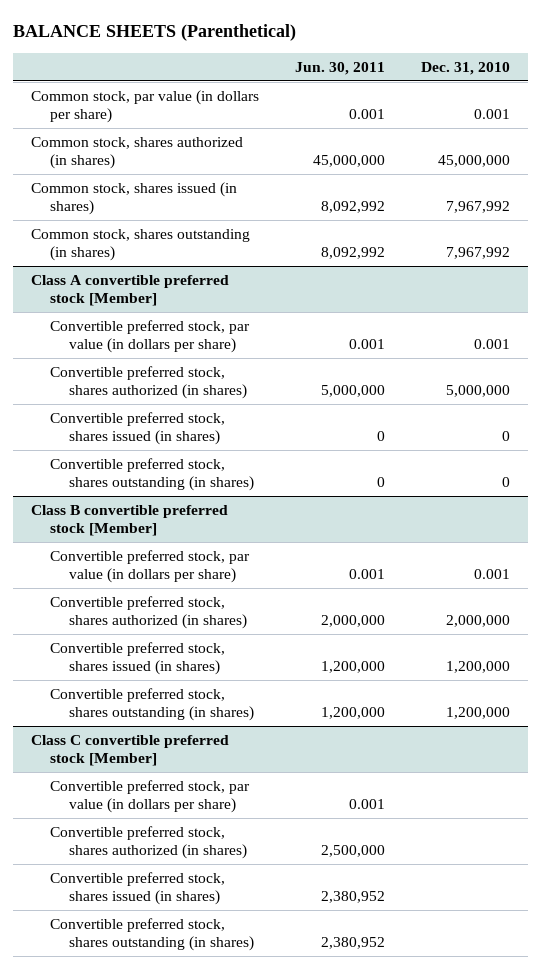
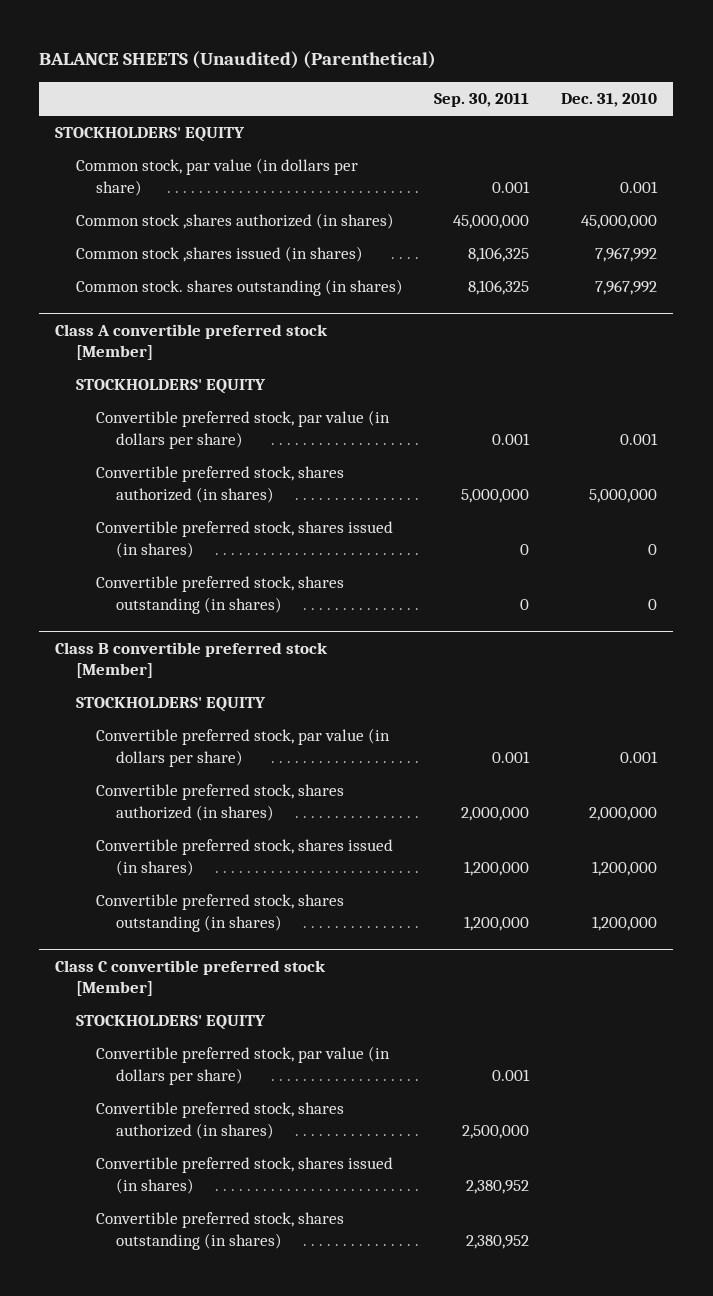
[13,24,297,42] BALANCE SHEETS (Parenthetical) -> [39,51,437,70] BALANCE SHEETS (Unaudited) (Parenthetical)
[294,62,385,76] Jun. 30, 2011 -> none
none -> [434,93,530,108] Sep. 30, 2011
none -> [55,127,246,143] STOCKHOLDERS' EQUITY
[31,137,244,170] Common stock, shares authorized (in shares) -> [75,213,394,230] Common stock ,shares authorized (in shares)
[31,182,238,216] Common stock, shares issued (in shares) -> [75,246,363,263] Common stock ,shares issued (in shares)
[31,229,251,262] Common stock, shares outstanding (in shares) -> [75,279,403,297] Common stock. shares outstanding (in shares)
none -> [75,379,266,395] STOCKHOLDERS' EQUITY
none -> [75,697,266,713] STOCKHOLDERS' EQUITY
none -> [75,1015,266,1031] STOCKHOLDERS' EQUITY

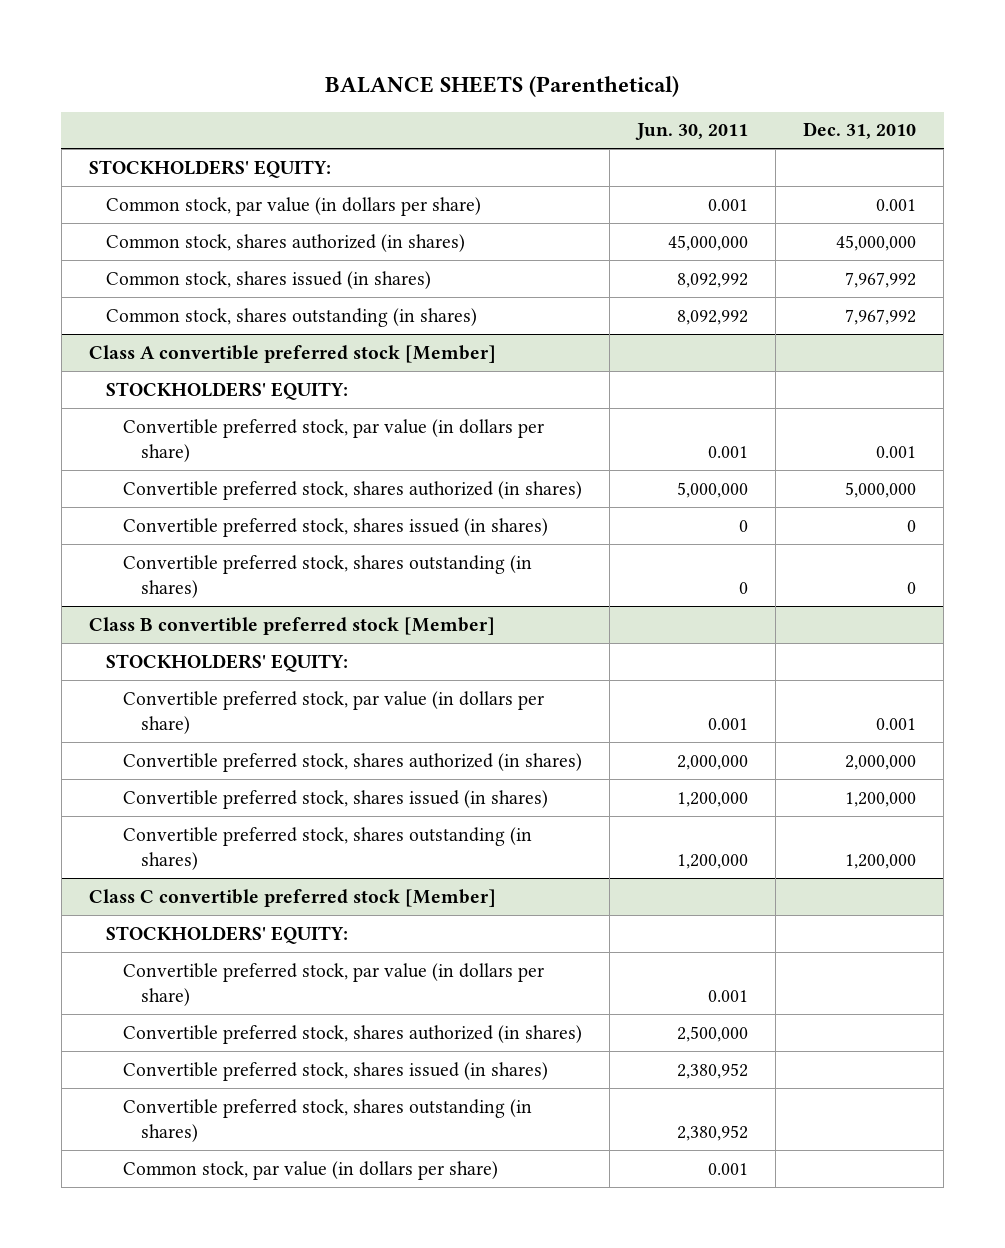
[39,51,437,70] BALANCE SHEETS (Unaudited) (Parenthetical) -> [325,75,680,97] BALANCE SHEETS (Parenthetical)
[434,93,530,108] Sep. 30, 2011 -> none
none -> [635,123,749,141] Jun. 30, 2011
[55,127,246,143] STOCKHOLDERS' EQUITY -> [88,159,331,178] STOCKHOLDERS' EQUITY:
[75,213,394,230] Common stock ,shares authorized (in shares) -> [106,233,466,252] Common stock, shares authorized (in shares)
[75,246,363,263] Common stock ,shares issued (in shares) -> [106,270,432,289] Common stock, shares issued (in shares)
[75,279,403,297] Common stock. shares outstanding (in shares) -> [106,307,478,327] Common stock, shares outstanding (in shares)
[75,379,266,395] STOCKHOLDERS' EQUITY -> [106,381,349,400] STOCKHOLDERS' EQUITY:
[75,697,266,713] STOCKHOLDERS' EQUITY -> [106,653,349,672] STOCKHOLDERS' EQUITY:
[75,1015,266,1031] STOCKHOLDERS' EQUITY -> [106,925,349,944] STOCKHOLDERS' EQUITY:
none -> [123,1160,499,1180] Common stock, par value (in dollars per share)

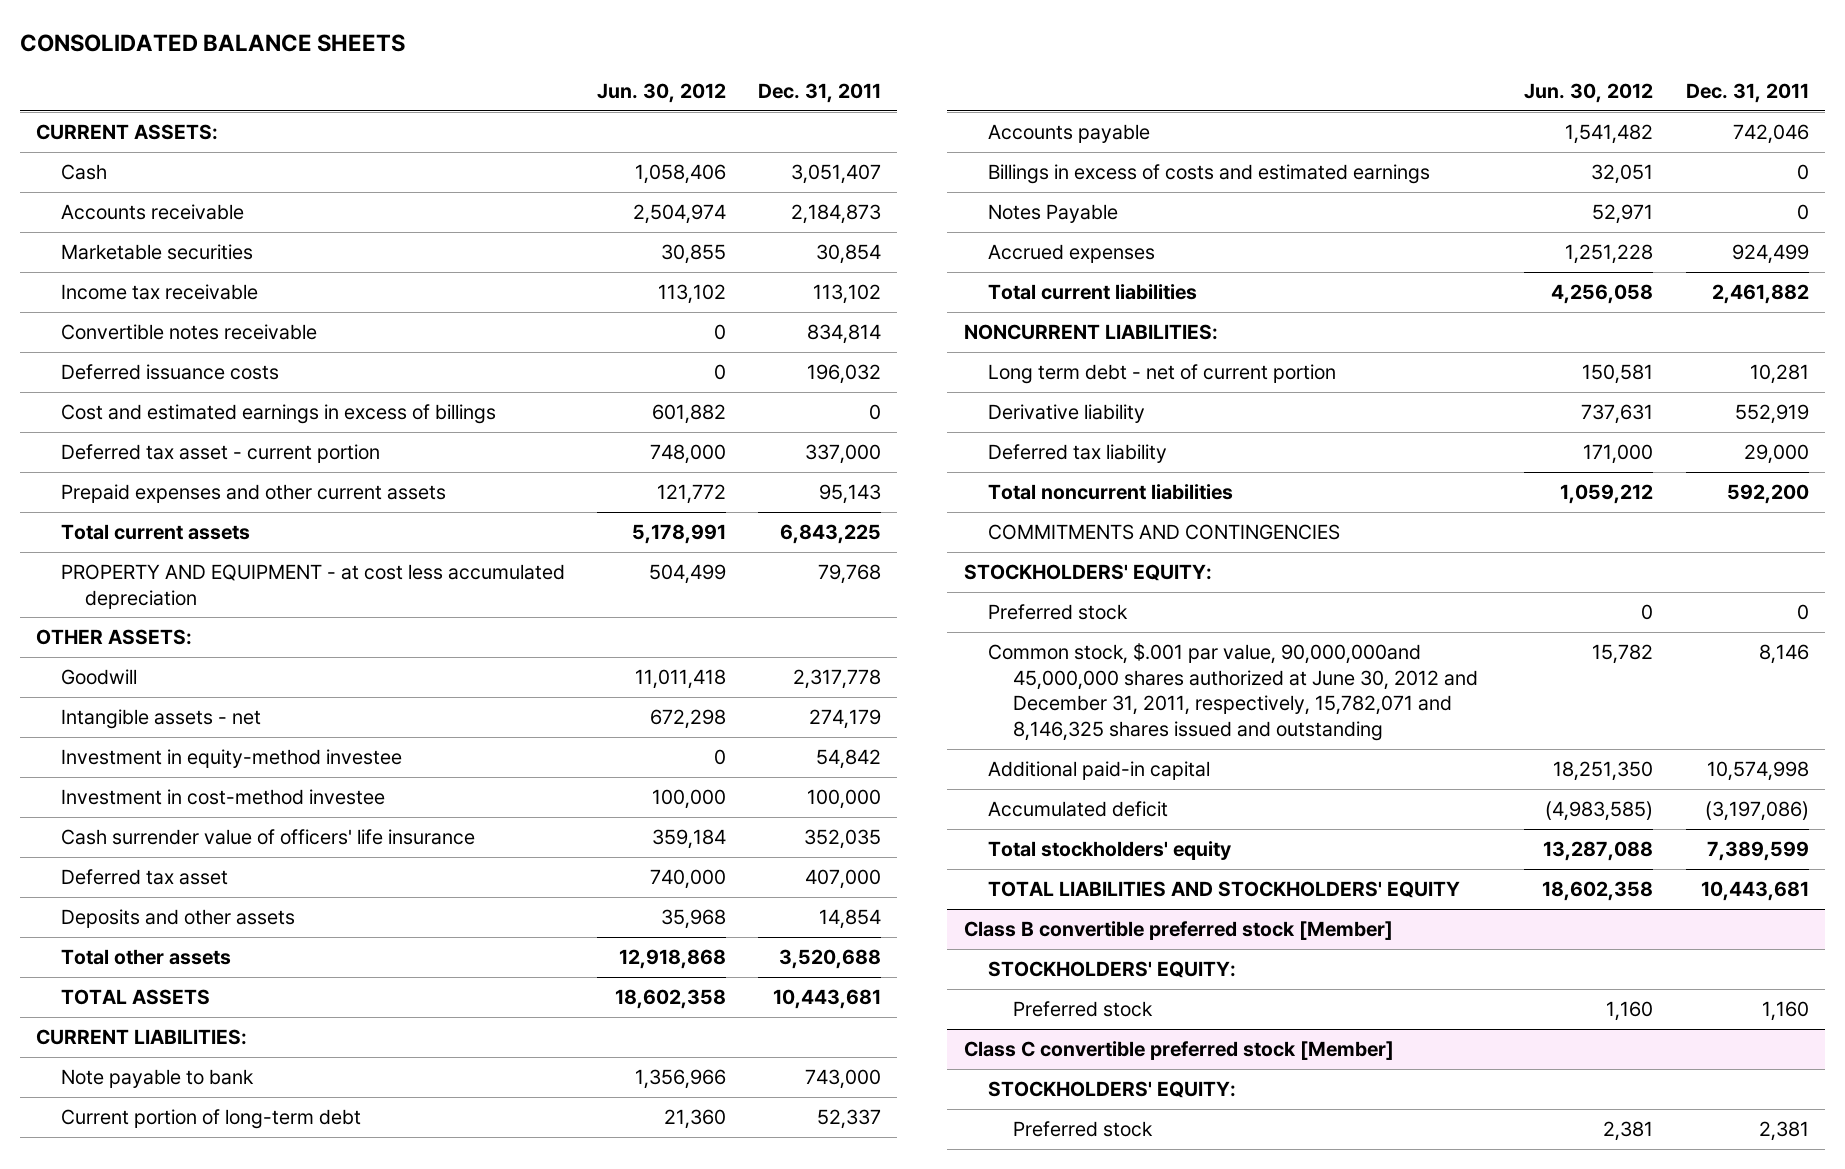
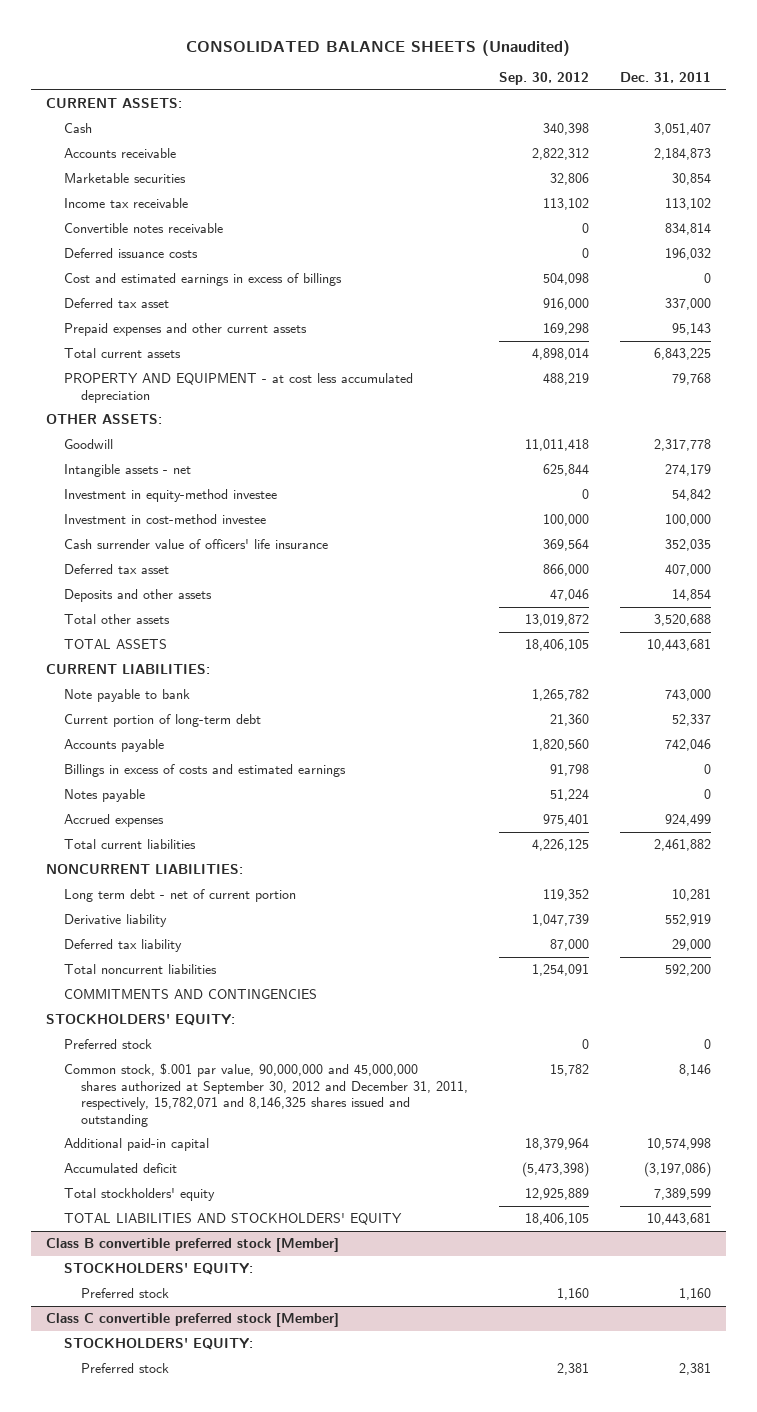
[19,33,405,52] CONSOLIDATED BALANCE SHEETS -> [186,39,571,56] CONSOLIDATED BALANCE SHEETS (Unaudited)
[596,82,726,103] Jun. 30, 2012 -> none
none -> [498,72,589,86] Sep. 30, 2012
[60,444,380,464] Deferred tax asset - current portion -> [63,297,169,308] Deferred tax asset
[988,204,1119,224] Notes Payable -> [63,788,145,802] Notes payable
[988,643,1478,741] Common stock, $.001 par value, 90,000,000and 45,000,000 shares authorized at June 30, 2012 and December 31, 2011, respectively, 15,782,071 and 8,146,325 shares issued and outstanding -> [63,1062,468,1127] Common stock, $.001 par value, 90,000,000 and 45,000,000 shares authorized at September 30, 2012 and December 31, 2011, respectively, 15,782,071 and 8,146,325 shares issued and outstanding

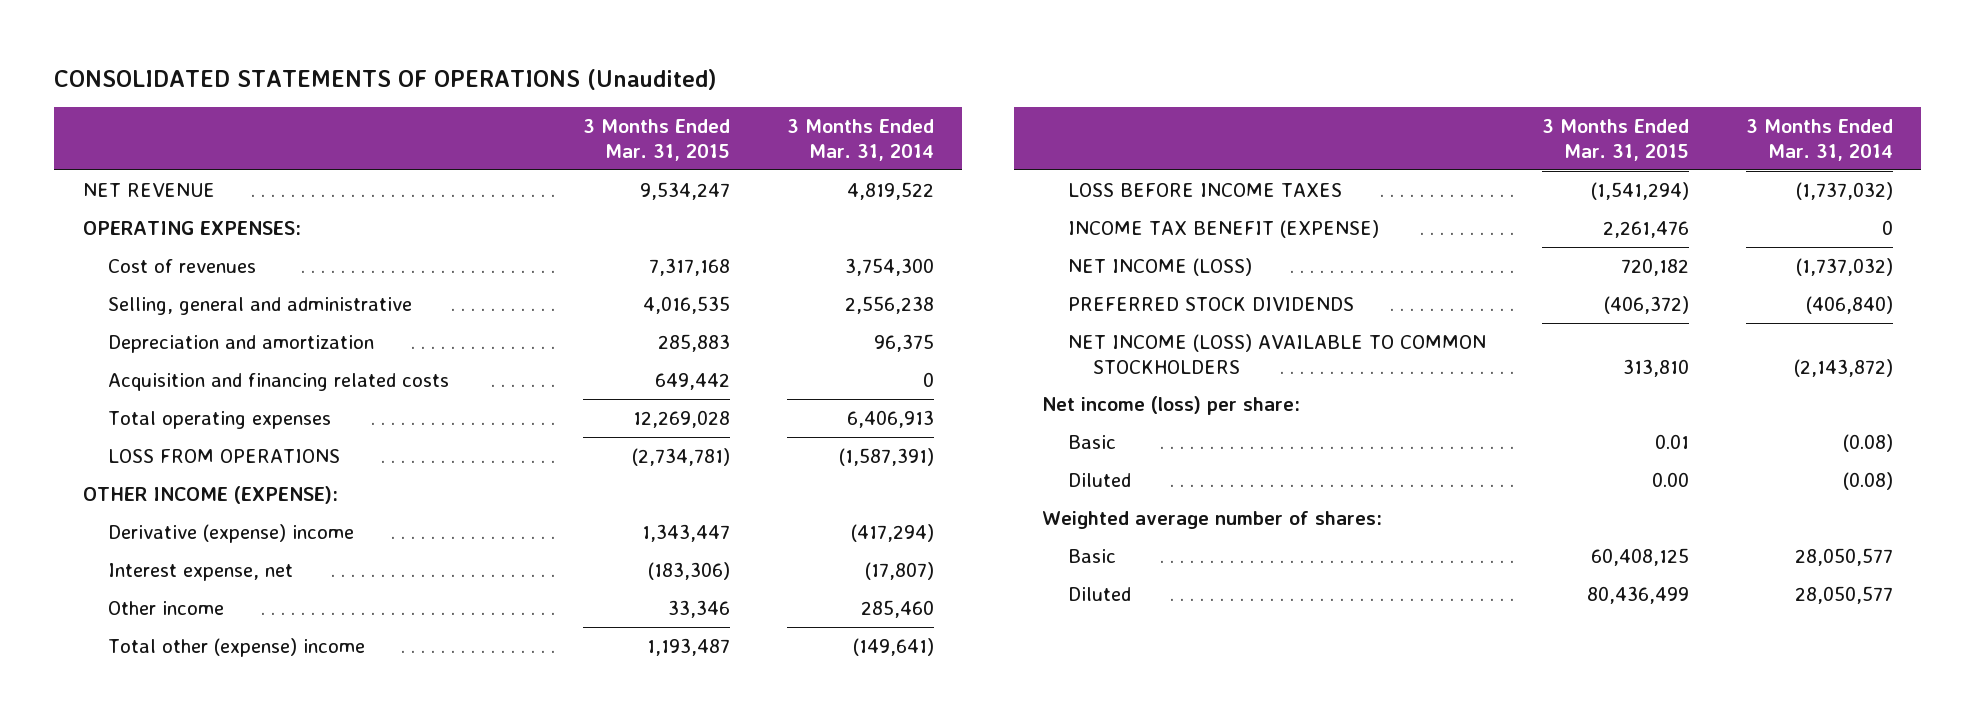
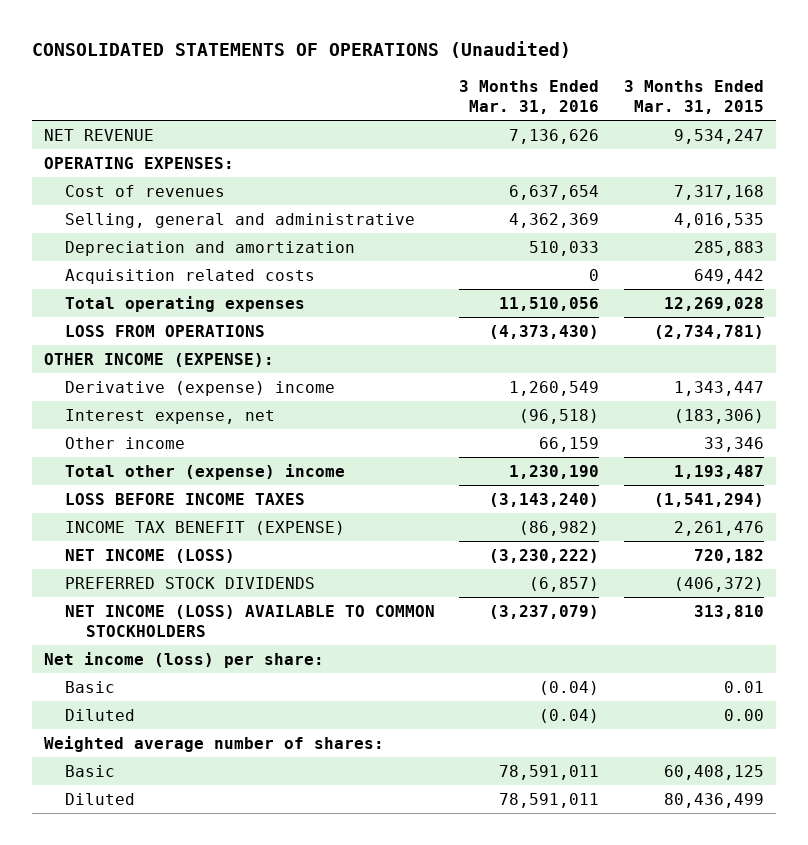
[786,119,934,161] 3 Months Ended Mar. 31, 2014 -> none
none -> [459,80,600,114] 3 Months Ended Mar. 31, 2016
[108,372,450,391] Acquisition and financing related costs -> [64,268,315,284] Acquisition related costs

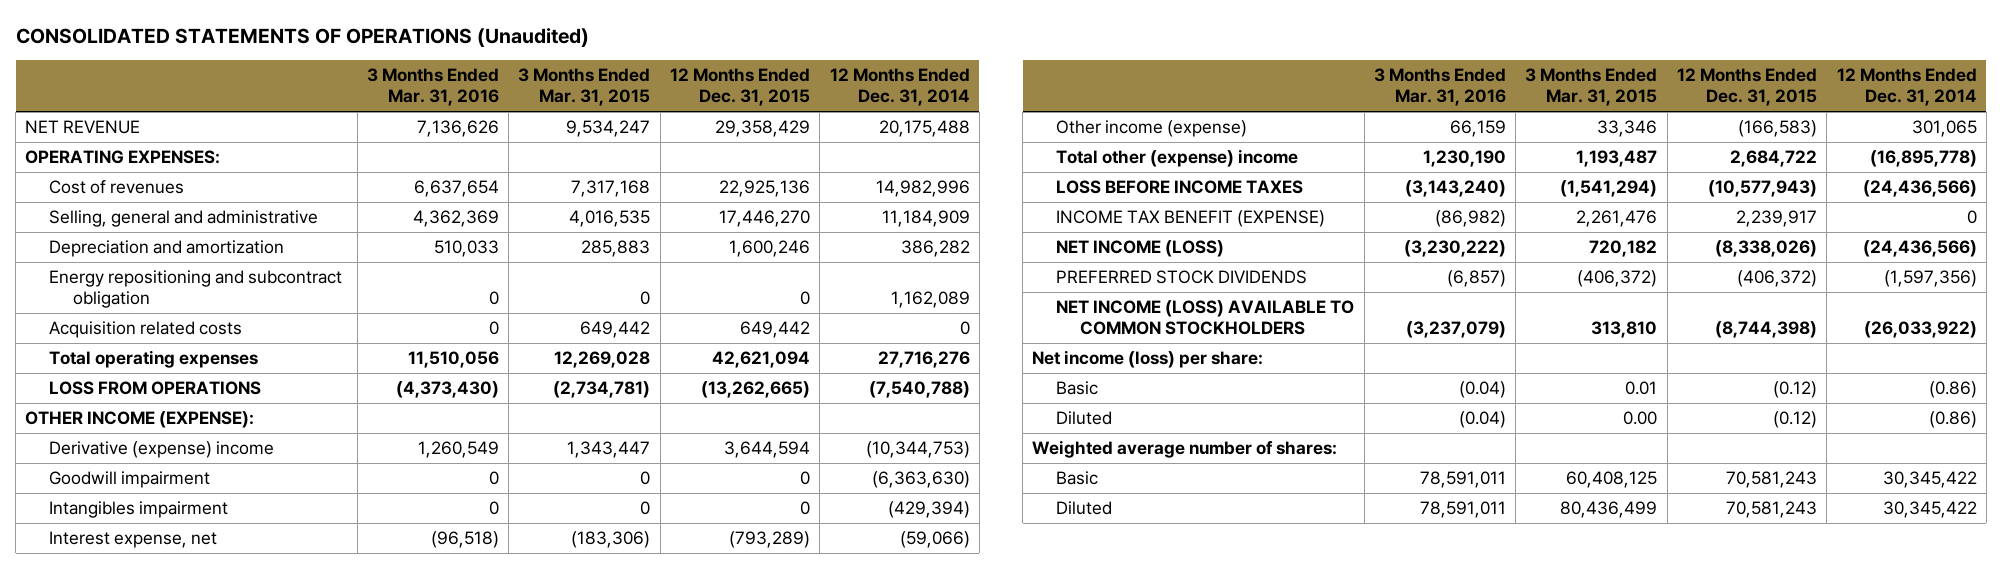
none -> [670,68,811,107] 12 Months Ended Dec. 31, 2015
none -> [829,68,970,107] 12 Months Ended Dec. 31, 2014
none -> [49,270,343,309] Energy repositioning and subcontract obligation
none -> [49,471,211,489] Goodwill impairment
none -> [49,501,229,519] Intangibles impairment
[64,436,185,449] Other income -> [1056,120,1248,138] Other income (expense)

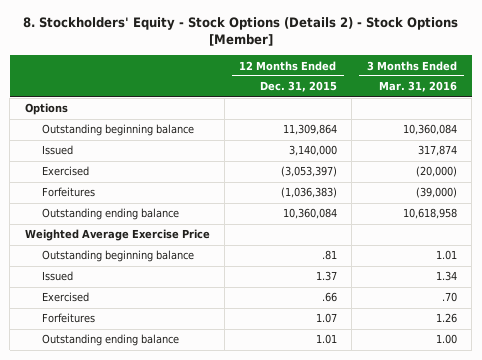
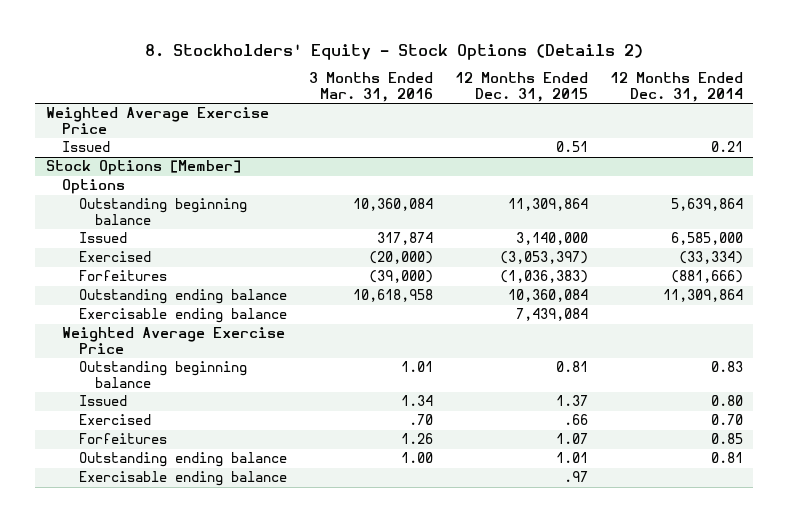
[22,17,458,47] 8. Stockholders' Equity - Stock Options (Details 2) - Stock Options [Member] -> [145,43,644,60] 8. Stockholders' Equity - Stock Options (Details 2)
none -> [609,72,743,102] 12 Months Ended Dec. 31, 2014
none -> [46,107,270,134] Weighted Average Exercise Price
none -> [62,141,111,153] Issued
none -> [46,160,242,176] Stock Options [Member]
none -> [78,308,287,324] Exercisable ending balance
[321,250,337,261] .81 -> [555,361,588,373] 0.81
none -> [78,471,287,487] Exercisable ending balance

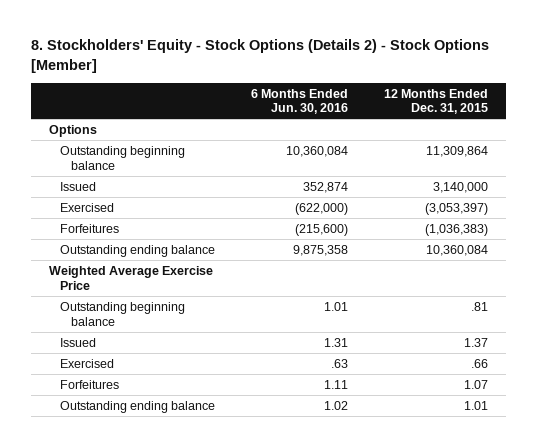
[145,43,644,60] 8. Stockholders' Equity - Stock Options (Details 2) -> [30,39,489,73] 8. Stockholders' Equity - Stock Options (Details 2) - Stock Options [Member]
[308,72,433,102] 3 Months Ended Mar. 31, 2016 -> none
[609,72,743,102] 12 Months Ended Dec. 31, 2014 -> none
none -> [250,88,348,115] 6 Months Ended Jun. 30, 2016
[46,107,270,134] Weighted Average Exercise Price -> none
[62,141,111,153] Issued -> none
[46,160,242,176] Stock Options [Member] -> none
[78,308,287,324] Exercisable ending balance -> none
[555,361,588,373] 0.81 -> [470,301,488,311] .81
[78,471,287,487] Exercisable ending balance -> none

